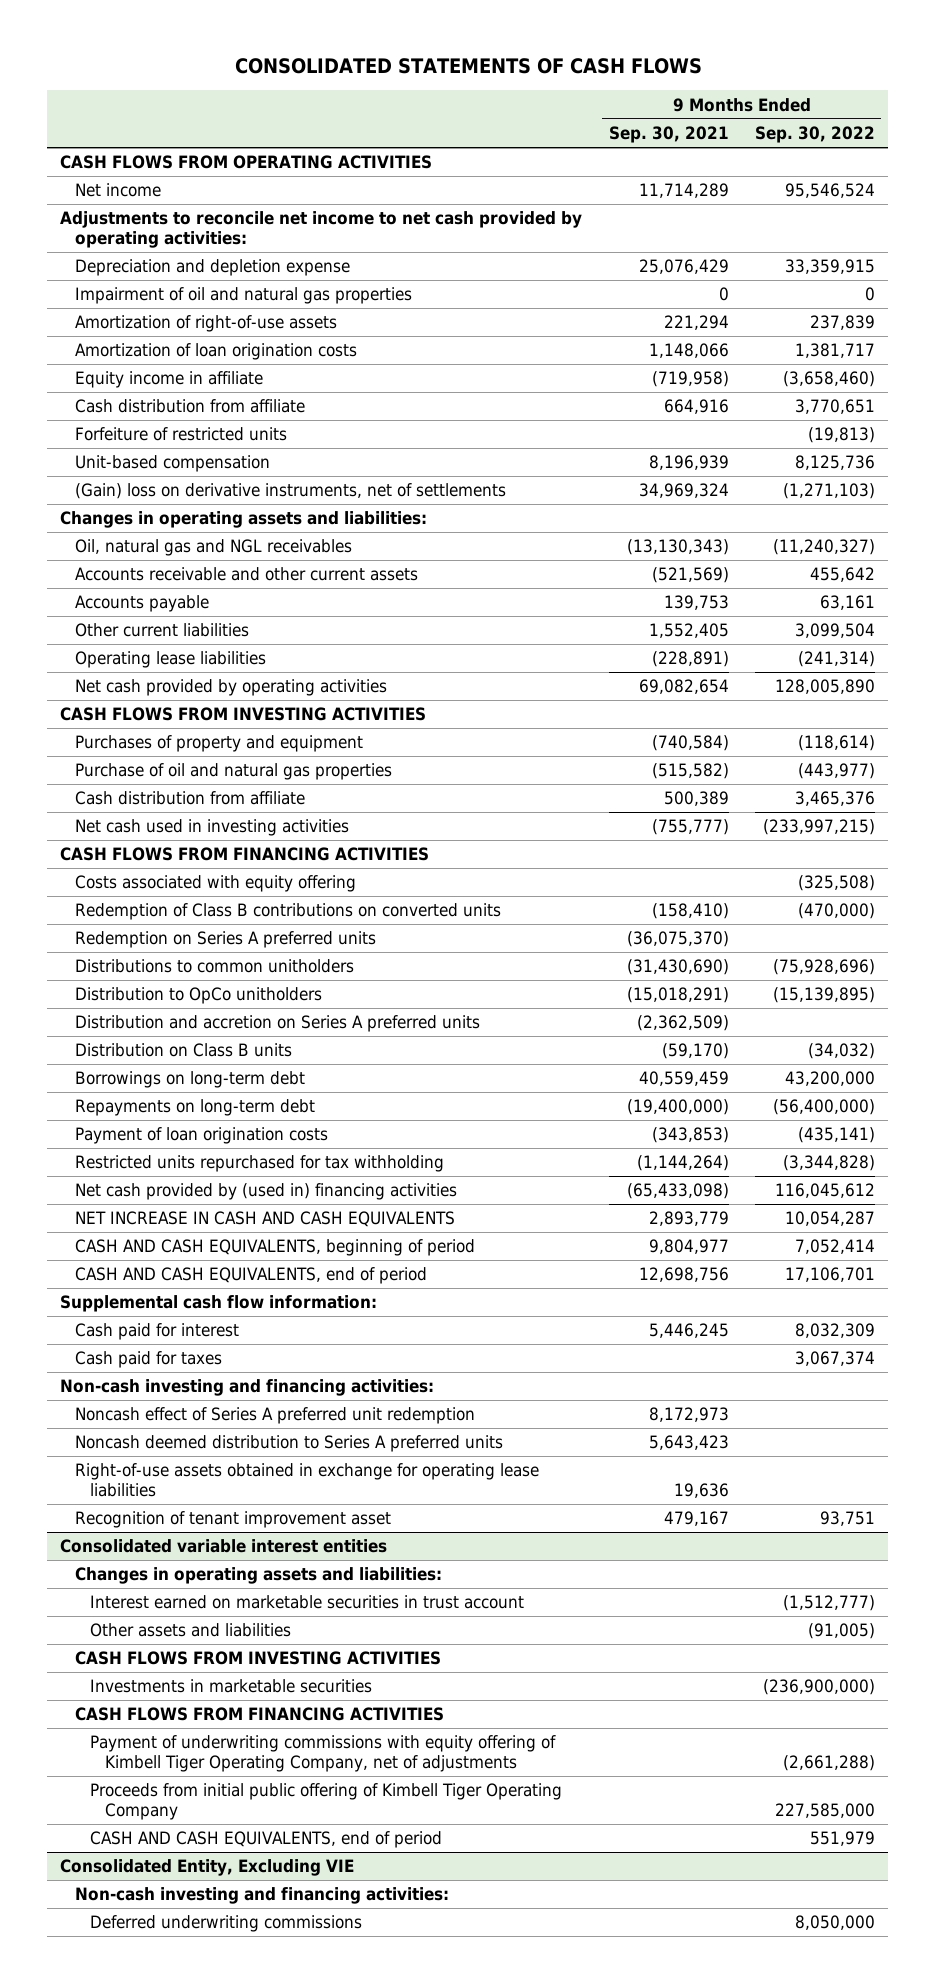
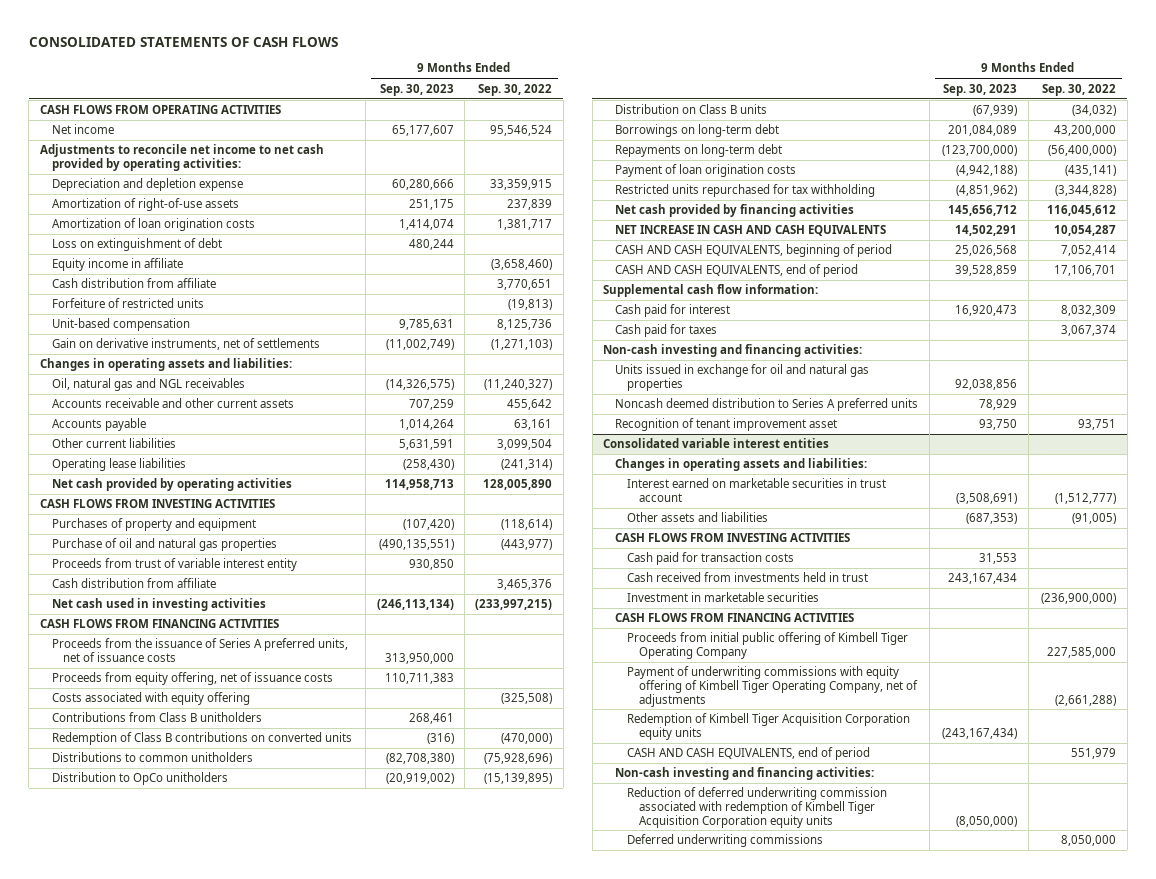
[608,126,729,144] Sep. 30, 2021 -> none
none -> [379,83,454,96] Sep. 30, 2023
[75,287,413,305] Impairment of oil and natural gas properties -> none
none -> [51,238,222,252] Loss on extinguishment of debt
[75,483,507,500] (Gain) loss on derivative instruments, net of settlements -> [51,338,320,351] Gain on derivative instruments, net of settlements
none -> [51,558,297,572] Proceeds from trust of variable interest entity
none -> [51,638,348,662] Proceeds from the issuance of Series A preferred units, net of issuance costs
none -> [51,672,333,686] Proceeds from equity offering, net of issuance costs
none -> [51,712,262,723] Contributions from Class B unitholders
[75,931,377,949] Redemption on Series A preferred units -> none
[75,1015,481,1033] Distribution and accretion on Series A preferred units -> none
[75,1183,458,1201] Net cash provided by (used in) financing activities -> [615,204,855,218] Net cash provided by financing activities
[75,1407,476,1425] Noncash effect of Series A preferred unit redemption -> none
none -> [615,364,870,391] Units issued in exchange for oil and natural gas properties
[75,1463,540,1498] Right-of-use assets obtained in exchange for operating lease liabilities -> none
none -> [627,552,795,566] Cash paid for transaction costs
none -> [627,572,869,583] Cash received from investments held in trust
[90,1679,373,1694] Investments in marketable securities -> [627,592,820,603] Investment in marketable securities
[90,1735,557,1773] Payment of underwriting commissions with equity offering of Kimbell Tiger Operating Company, net of adjustments -> [627,666,919,707] Payment of underwriting commissions with equity offering of Kimbell Tiger Operating Company, net of adjustments
none -> [627,713,911,740] Redemption of Kimbell Tiger Acquisition Corporation equity units
[60,1859,355,1877] Consolidated Entity, Excluding VIE -> none
none -> [627,787,888,828] Reduction of deferred underwriting commission associated with redemption of Kimbell Tiger Acquisition Corporation equity units

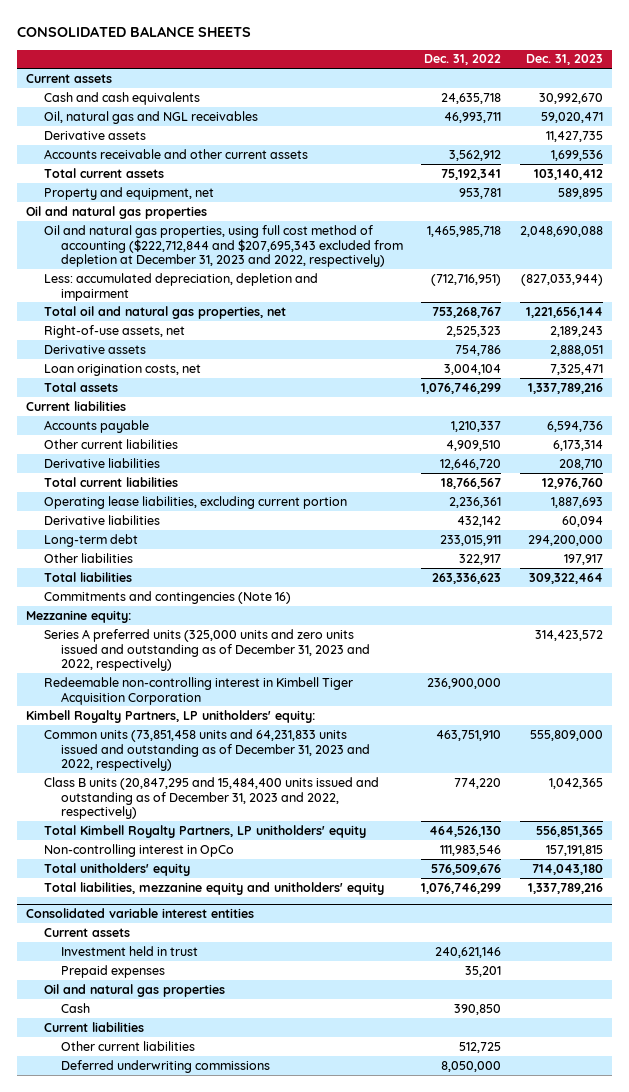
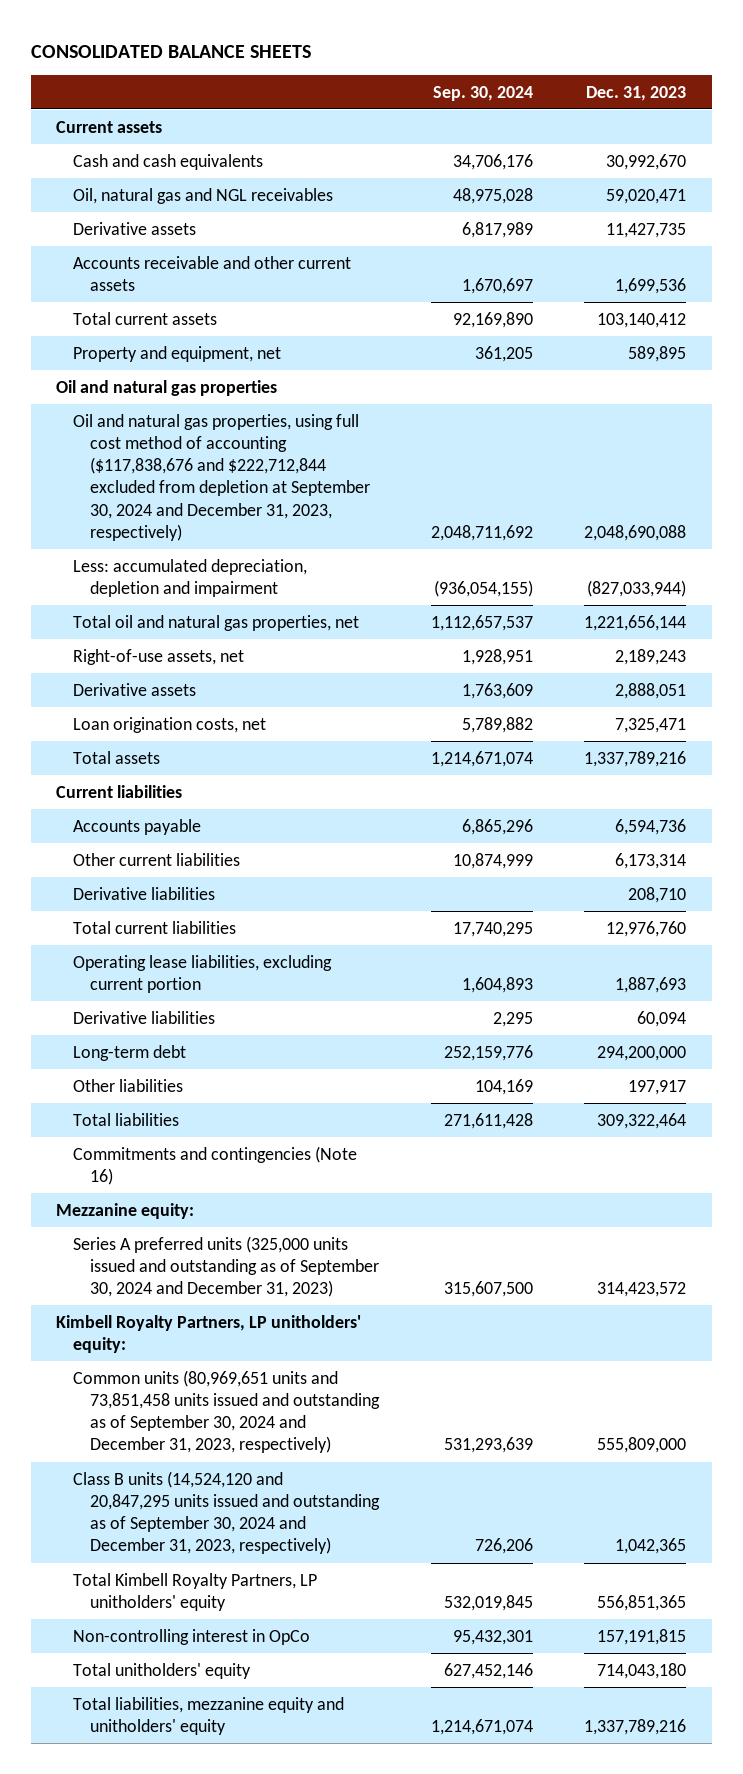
[424,54,502,66] Dec. 31, 2022 -> none
none -> [432,85,533,101] Sep. 30, 2024
[43,224,404,268] Oil and natural gas properties, using full cost method of accounting ($222,712,844 and $207,695,343 excluded from depletion at December 31, 2023 and 2022, respectively) -> [73,413,371,541] Oil and natural gas properties, using full cost method of accounting ($117,838,676 and $222,712,844 excluded from depletion at September 30, 2024 and December 31, 2023, respectively)
[43,676,353,705] Redeemable non-controlling interest in Kimbell Tiger Acquisition Corporation -> none
[43,628,371,672] Series A preferred units (325,000 units and zero units issued and outstanding as of December 31, 2023 and 2022, respectively) -> [73,1235,380,1298] Series A preferred units (325,000 units issued and outstanding as of September 30, 2024 and December 31, 2023)
[43,728,371,772] Common units (73,851,458 units and 64,231,833 units issued and outstanding as of December 31, 2023 and 2022, respectively) -> [73,1369,381,1454] Common units (80,969,651 units and 73,851,458 units issued and outstanding as of September 30, 2024 and December 31, 2023, respectively)
[43,776,379,820] Class B units (20,847,295 and 15,484,400 units issued and outstanding as of December 31, 2023 and 2022, respectively) -> [73,1470,381,1555] Class B units (14,524,120 and 20,847,295 units issued and outstanding as of September 30, 2024 and December 31, 2023, respectively)
[26,908,255,919] Consolidated variable interest entities -> none
[43,927,130,937] Current assets -> none
[61,945,199,956] Investment held in trust -> none
[61,964,166,978] Prepaid expenses -> none
[43,983,225,997] Oil and natural gas properties -> none
[61,1002,91,1013] Cash -> none
[43,1021,144,1032] Current liabilities -> none
[61,1040,196,1051] Other current liabilities -> none
[61,1059,271,1073] Deferred underwriting commissions -> none

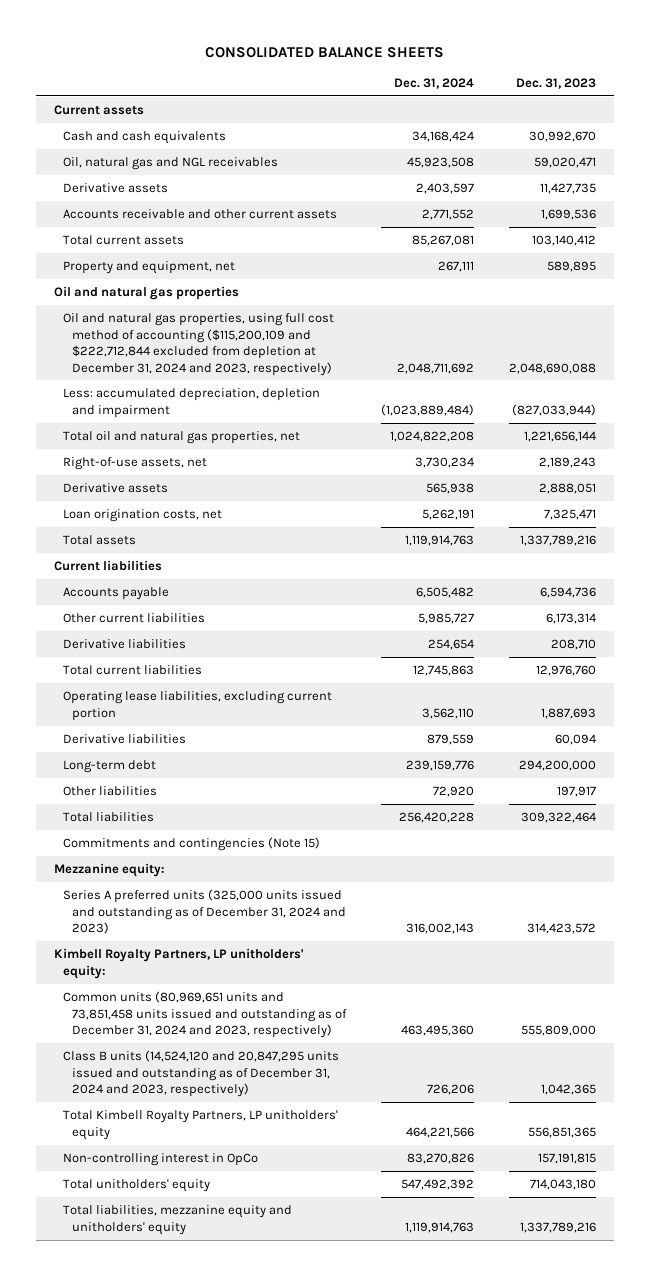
[432,85,533,101] Sep. 30, 2024 -> none
none -> [394,77,475,89] Dec. 31, 2024
[73,413,371,541] Oil and natural gas properties, using full cost method of accounting ($117,838,676 and $222,712,844 excluded from depletion at September 30, 2024 and December 31, 2023, respectively) -> [63,313,335,376] Oil and natural gas properties, using full cost method of accounting ($115,200,109 and $222,712,844 excluded from depletion at December 31, 2024 and 2023, respectively)
[73,1145,358,1185] Commitments and contingencies (Note 16) -> [63,837,321,852] Commitments and contingencies (Note 15)
[73,1235,380,1298] Series A preferred units (325,000 units issued and outstanding as of September 30, 2024 and December 31, 2023) -> [63,889,347,935] Series A preferred units (325,000 units issued and outstanding as of December 31, 2024 and 2023)
[73,1369,381,1454] Common units (80,969,651 units and 73,851,458 units issued and outstanding as of September 30, 2024 and December 31, 2023, respectively) -> [63,991,348,1039] Common units (80,969,651 units and 73,851,458 units issued and outstanding as of December 31, 2024 and 2023, respectively)
[73,1470,381,1555] Class B units (14,524,120 and 20,847,295 units issued and outstanding as of September 30, 2024 and December 31, 2023, respectively) -> [63,1050,340,1098] Class B units (14,524,120 and 20,847,295 units issued and outstanding as of December 31, 2024 and 2023, respectively)

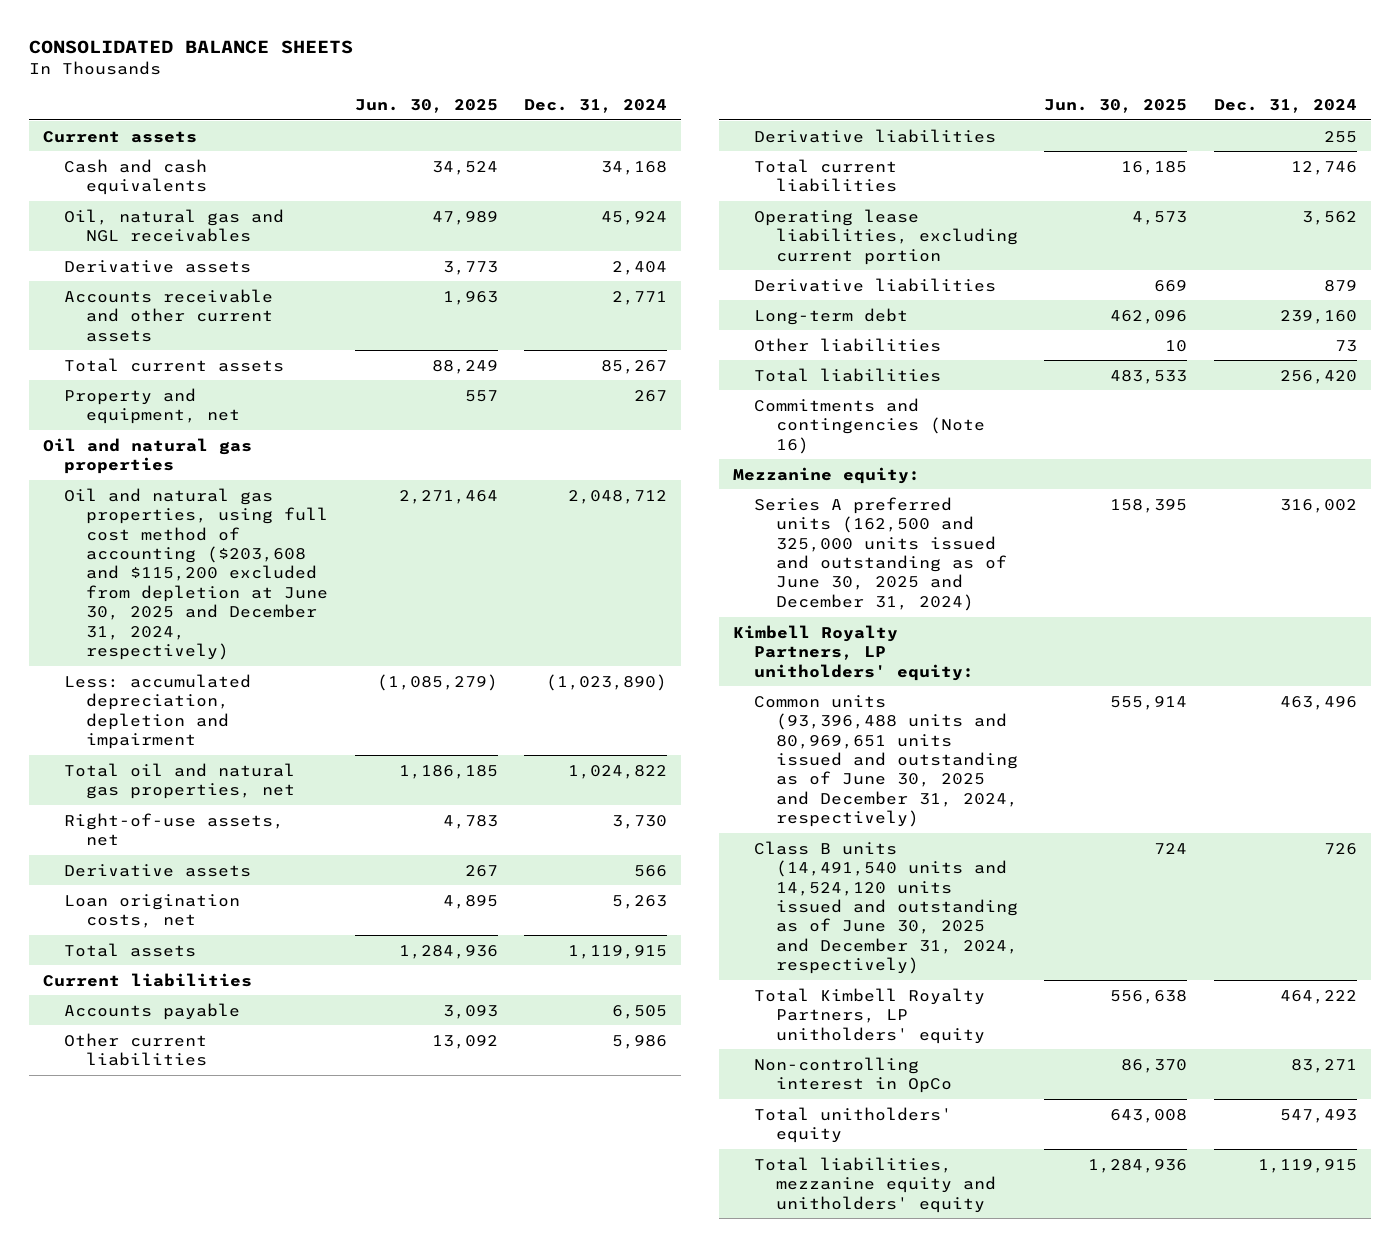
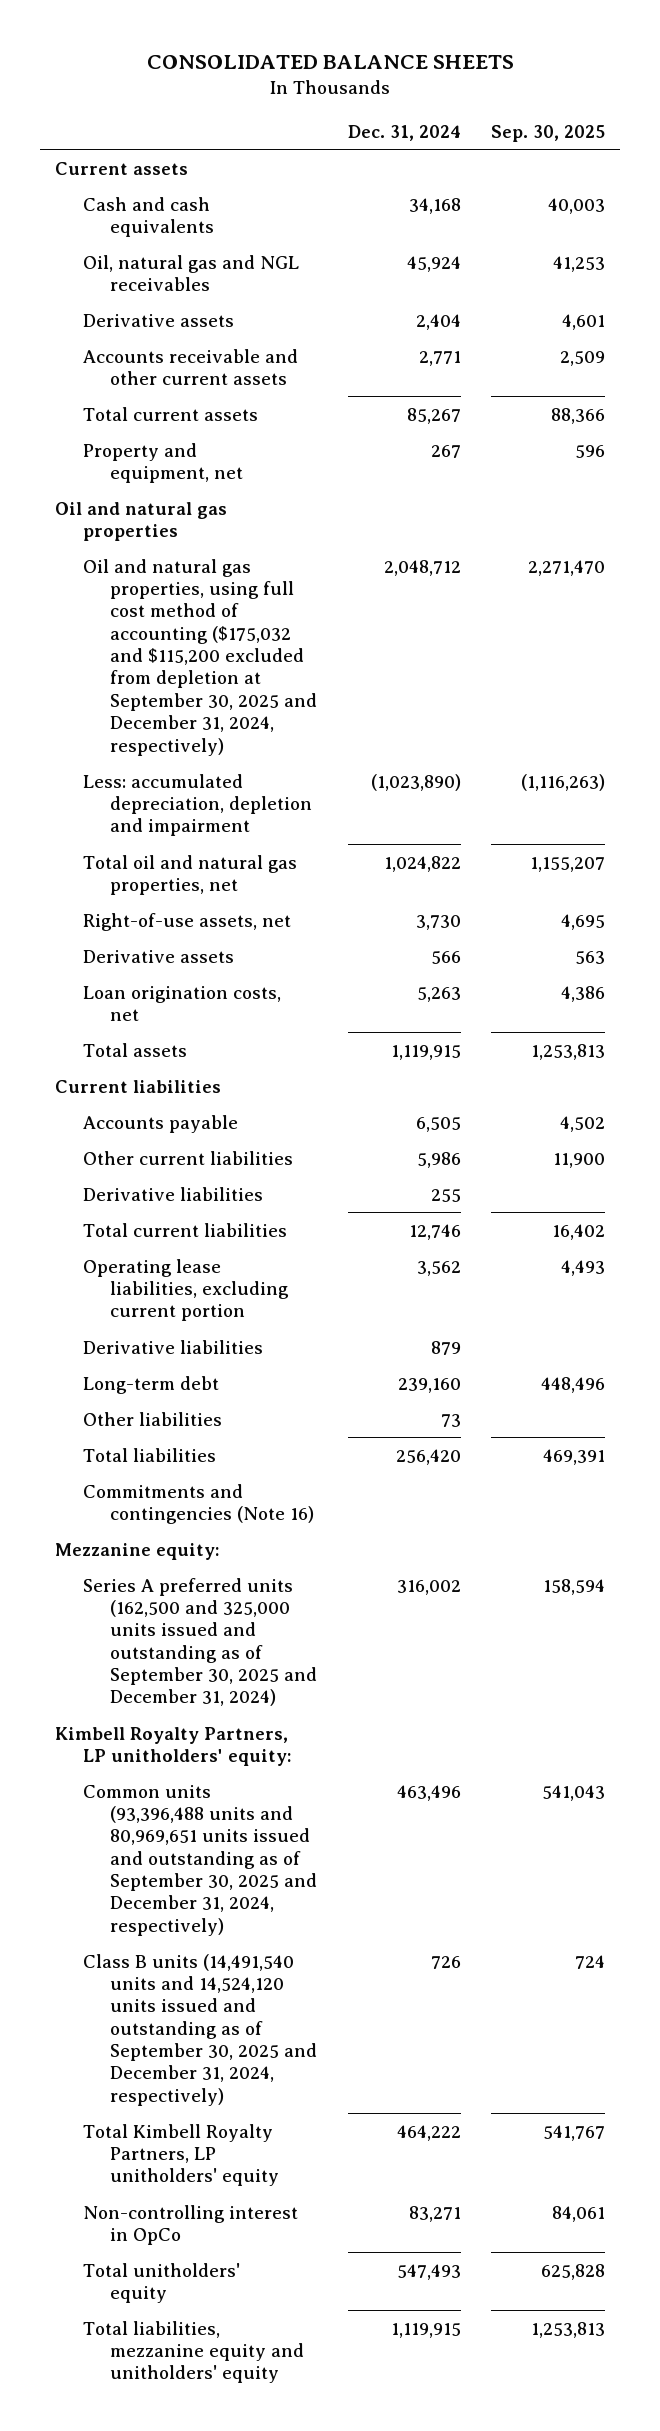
[354,99,498,114] Jun. 30, 2025 -> none
none -> [490,124,605,142] Sep. 30, 2025
[64,487,328,661] Oil and natural gas properties, using full cost method of accounting ($203,608 and $115,200 excluded from depletion at June 30, 2025 and December 31, 2024, respectively) -> [82,558,318,756] Oil and natural gas properties, using full cost method of accounting ($175,032 and $115,200 excluded from depletion at September 30, 2025 and December 31, 2024, respectively)
[754,496,1007,611] Series A preferred units (162,500 and 325,000 units issued and outstanding as of June 30, 2025 and December 31, 2024) -> [82,1577,318,1707] Series A preferred units (162,500 and 325,000 units issued and outstanding as of September 30, 2025 and December 31, 2024)
[754,694,1018,828] Common units (93,396,488 units and 80,969,651 units issued and outstanding as of June 30, 2025 and December 31, 2024, respectively) -> [82,1784,318,1936] Common units (93,396,488 units and 80,969,651 units issued and outstanding as of September 30, 2025 and December 31, 2024, respectively)
[754,840,1018,975] Class B units (14,491,540 units and 14,524,120 units issued and outstanding as of June 30, 2025 and December 31, 2024, respectively) -> [82,1953,318,2106] Class B units (14,491,540 units and 14,524,120 units issued and outstanding as of September 30, 2025 and December 31, 2024, respectively)

